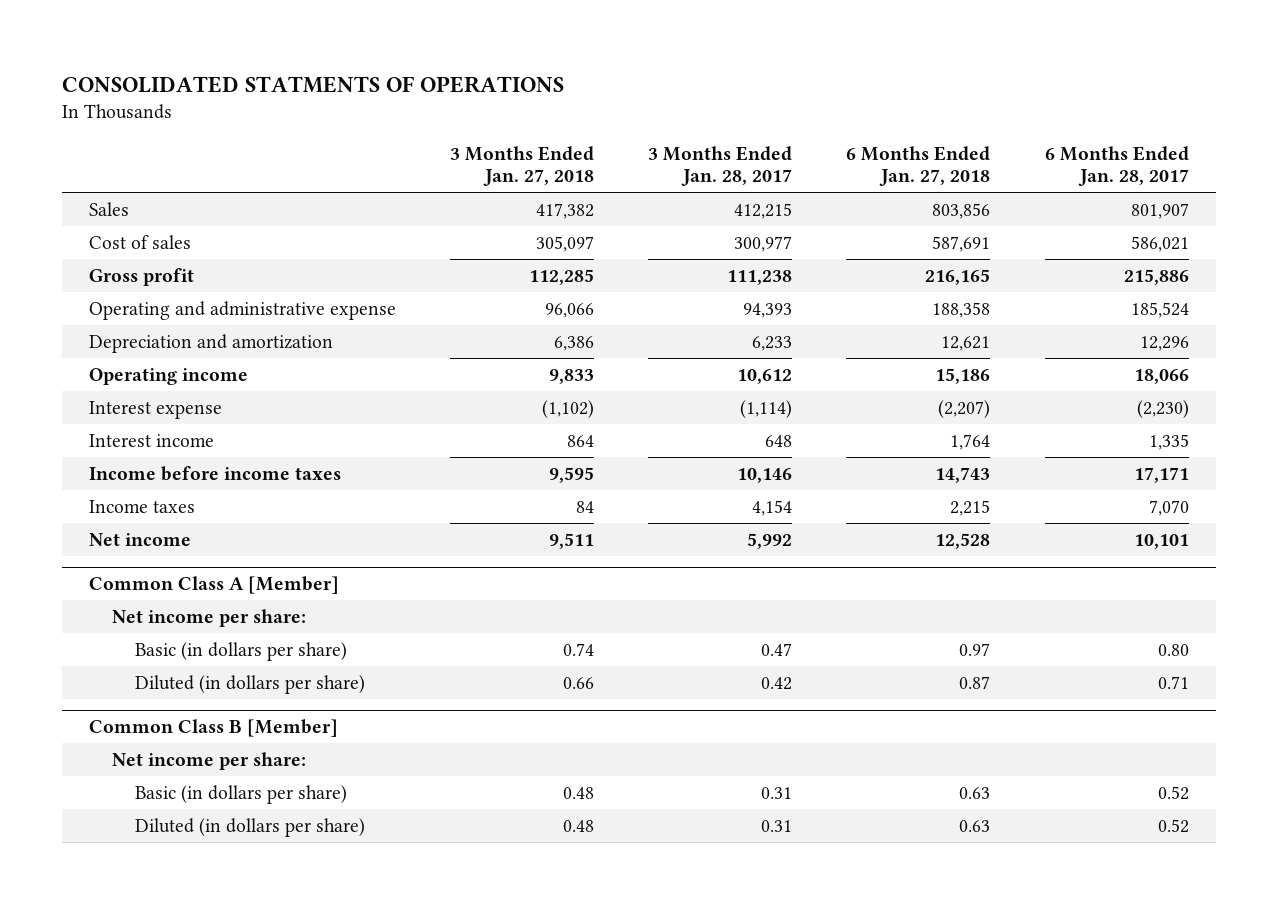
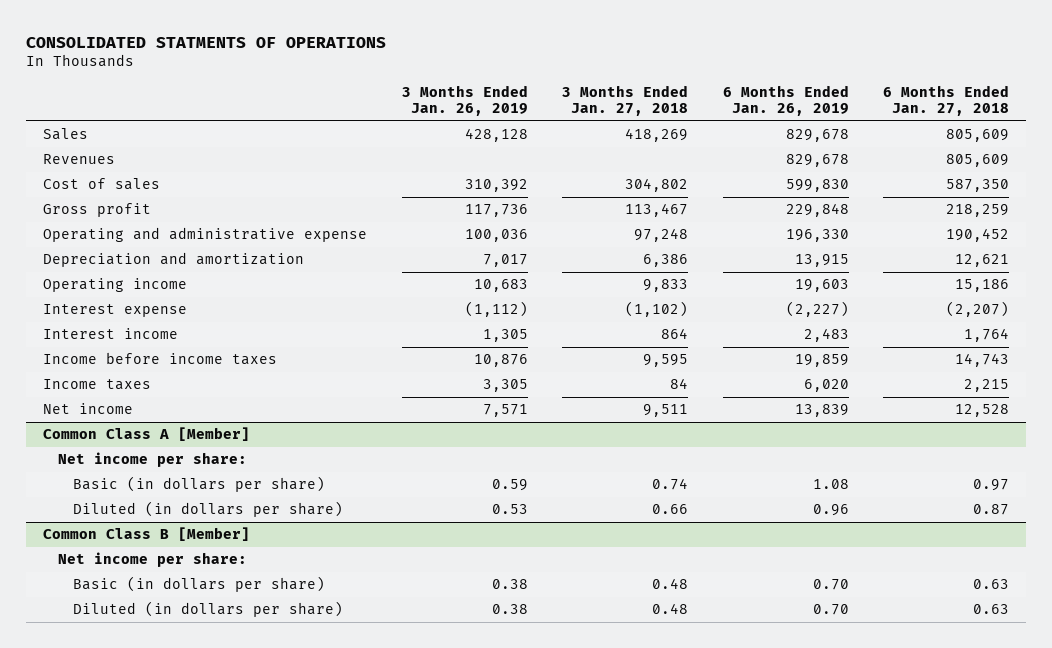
[648,146,793,187] 3 Months Ended Jan. 28, 2017 -> none
[1044,146,1189,187] 6 Months Ended Jan. 28, 2017 -> none
none -> [401,85,528,117] 3 Months Ended Jan. 26, 2019
none -> [722,85,849,117] 6 Months Ended Jan. 26, 2019
[535,202,594,219] 417,382 -> [625,128,689,143] 418,269
[932,202,991,219] 803,856 -> [946,129,1010,143] 805,609
none -> [43,154,116,165] Revenues
[535,235,594,252] 305,097 -> [625,178,689,193] 304,802
[932,235,991,252] 587,691 -> [946,179,1010,193] 587,350
[528,268,594,285] 112,285 -> [625,203,689,218] 113,467
[925,268,991,285] 216,165 -> [946,204,1010,218] 218,259
[544,302,594,318] 96,066 -> [634,228,689,243] 97,248
[932,301,991,318] 188,358 -> [946,228,1010,243] 190,452

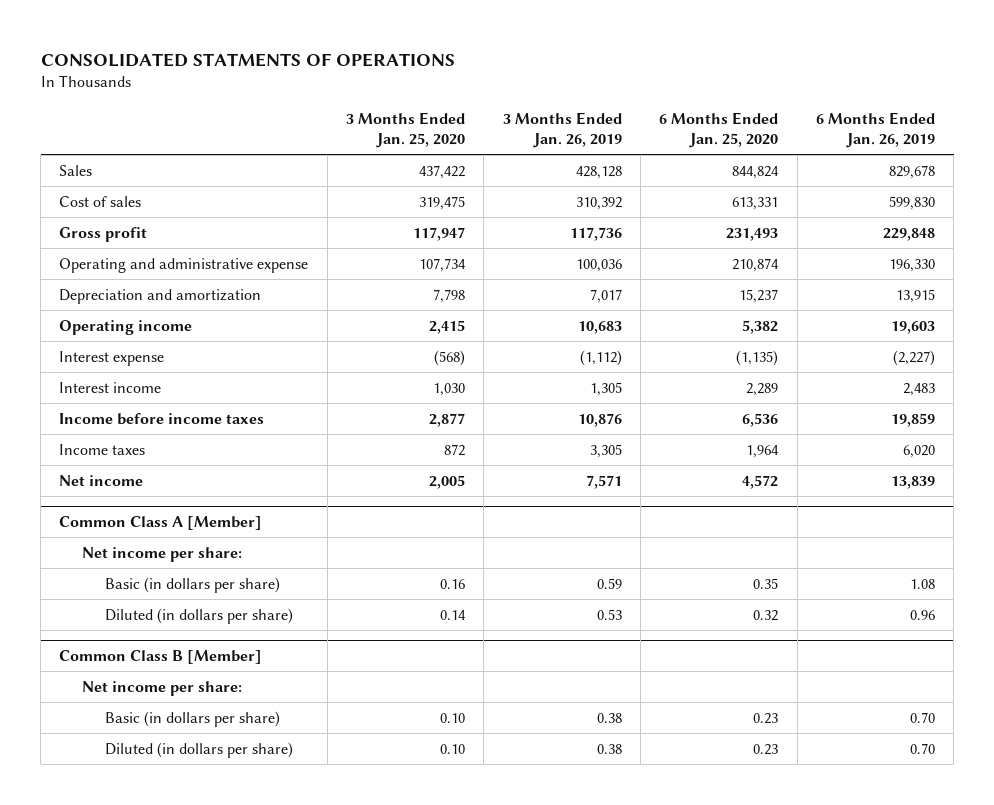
[562,85,689,117] 3 Months Ended Jan. 27, 2018 -> none
[883,85,1010,117] 6 Months Ended Jan. 27, 2018 -> none
none -> [346,112,466,149] 3 Months Ended Jan. 25, 2020
none -> [659,112,779,149] 6 Months Ended Jan. 25, 2020
[43,154,116,165] Revenues -> none

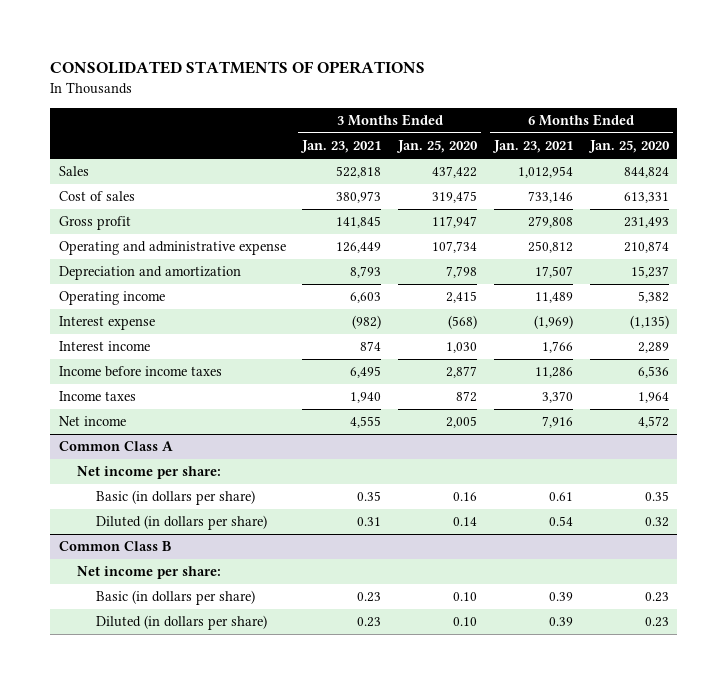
[502,112,622,149] 3 Months Ended Jan. 26, 2019 -> none
[815,112,935,149] 6 Months Ended Jan. 26, 2019 -> none
none -> [300,140,382,154] Jan. 23, 2021
none -> [491,140,573,154] Jan. 23, 2021
[59,515,263,530] Common Class A [Member] -> [58,441,173,452] Common Class A
[59,649,263,664] Common Class B [Member] -> [58,541,171,552] Common Class B

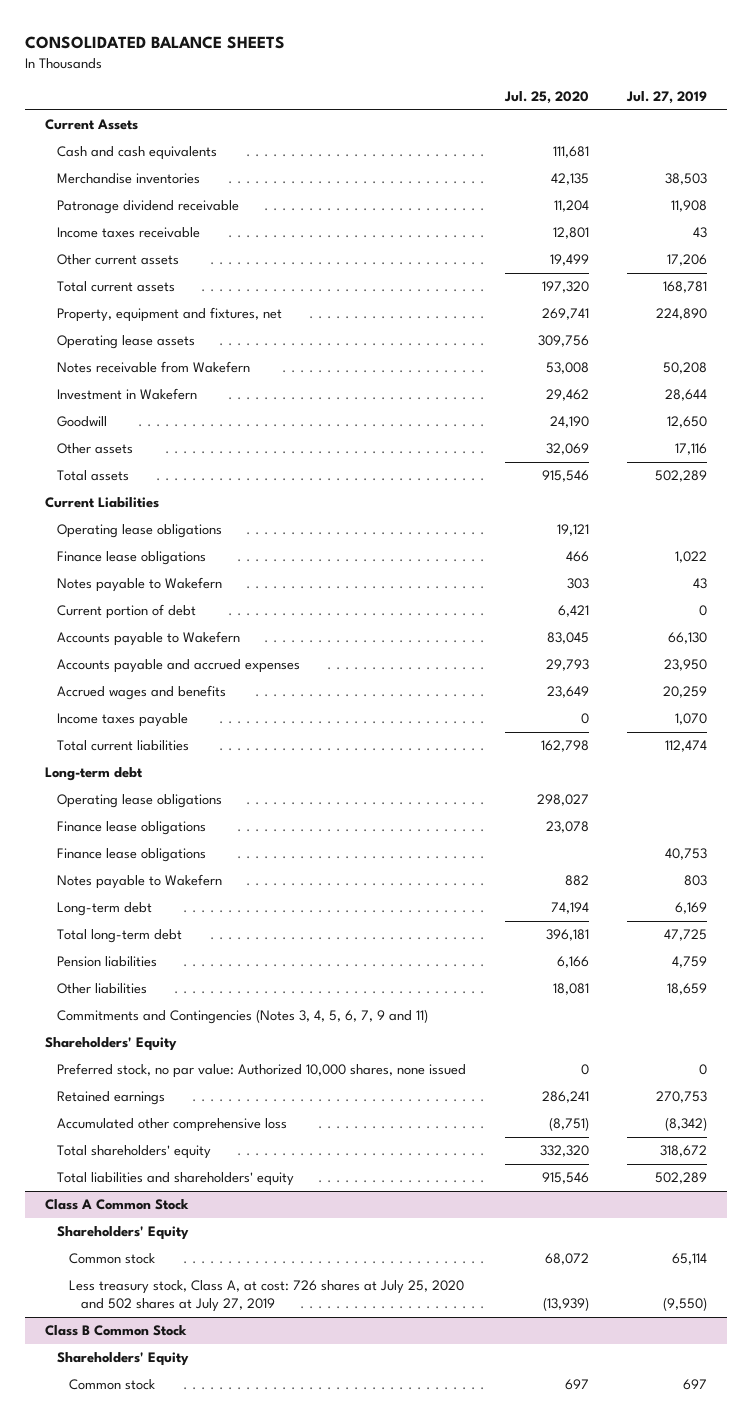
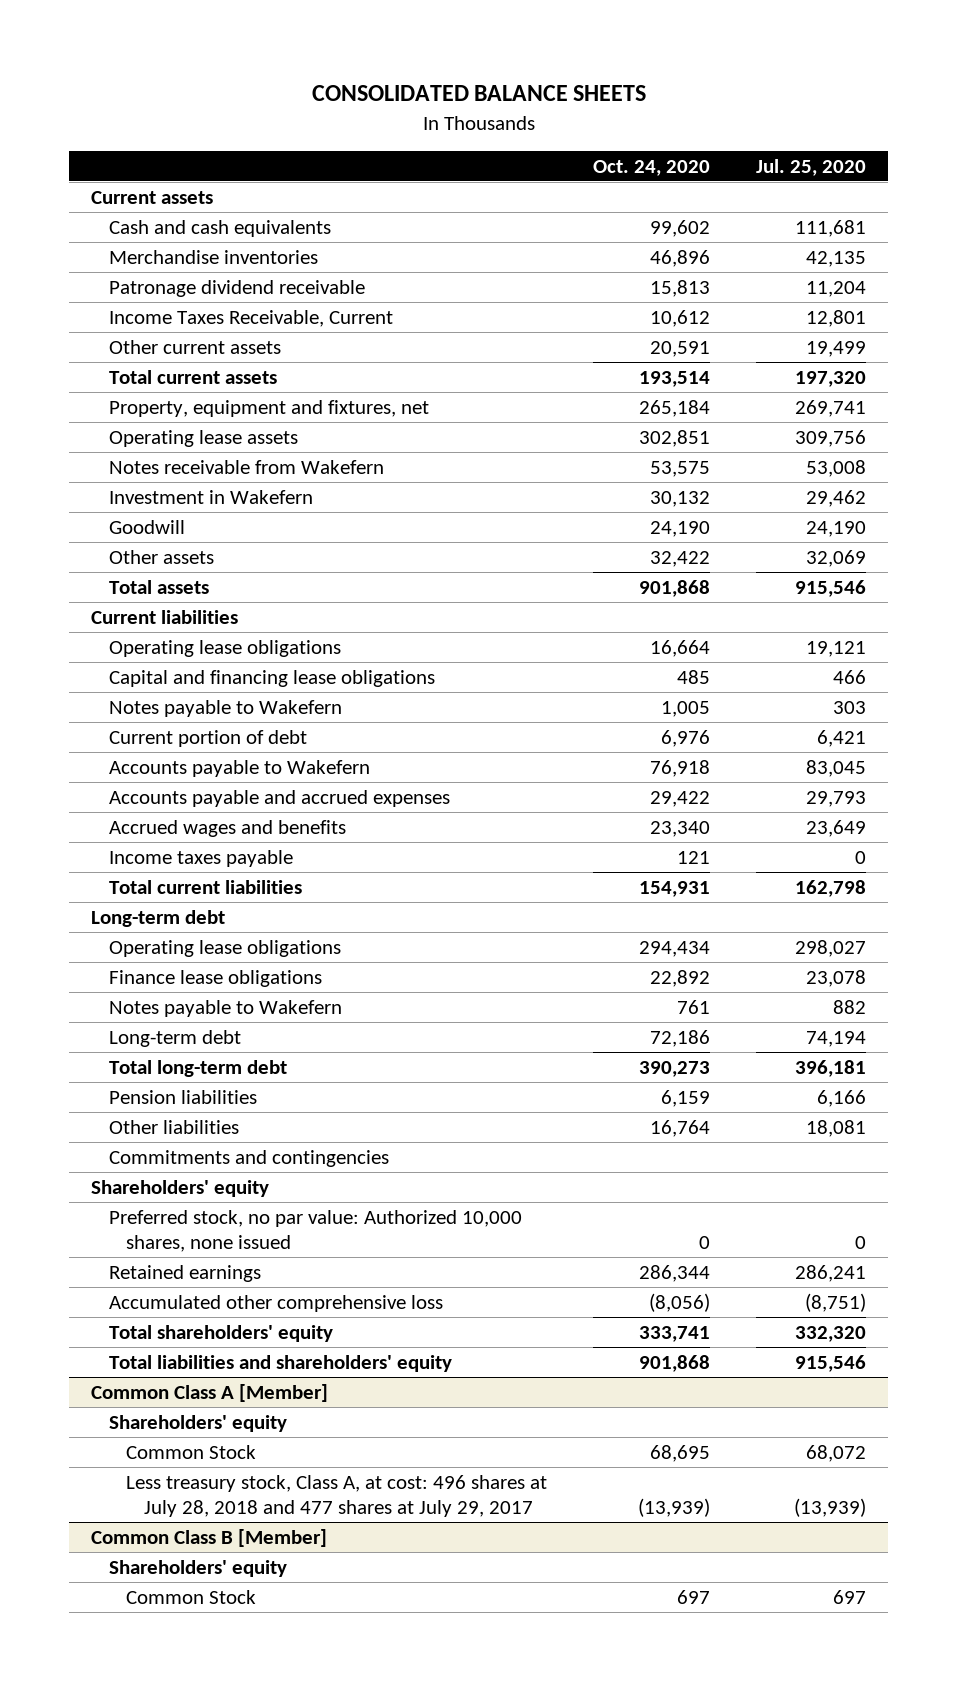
[626,90,708,104] Jul. 27, 2019 -> none
none -> [593,159,711,176] Oct. 24, 2020
[44,119,138,131] Current Assets -> [91,190,214,204] Current assets
[56,227,200,239] Income taxes receivable -> [108,309,393,327] Income Taxes Receivable, Current
[44,497,159,509] Current Liabilities -> [91,609,239,624] Current liabilities
[56,551,206,566] Finance lease obligations -> [108,669,435,687] Capital and financing lease obligations
[56,848,206,863] Finance lease obligations -> none
[56,1009,428,1025] Commitments and Contingencies (Notes 3, 4, 5, 6, 7, 9 and 11) -> [108,1149,389,1167] Commitments and contingencies
[44,1037,177,1052] Shareholders' Equity -> [91,1179,270,1197] Shareholders' equity
[44,1199,189,1211] Class A Common Stock -> [91,1383,329,1402] Common Class A [Member]
[56,1226,189,1241] Shareholders' Equity -> [108,1414,287,1432] Shareholders' equity
[68,1253,155,1265] Common stock -> [126,1444,257,1459] Common Stock
[68,1280,464,1312] Less treasury stock, Class A, at cost: 726 shares at July 25, 2020 and 502 shares at July 27, 2019 -> [126,1474,548,1517] Less treasury stock, Class A, at cost: 496 shares at July 28, 2018 and 477 shares at July 29, 2017
[44,1325,187,1337] Class B Common Stock -> [91,1528,328,1547] Common Class B [Member]
[56,1352,189,1367] Shareholders' Equity -> [108,1559,287,1577] Shareholders' equity
[68,1379,155,1391] Common stock -> [126,1589,257,1604] Common Stock

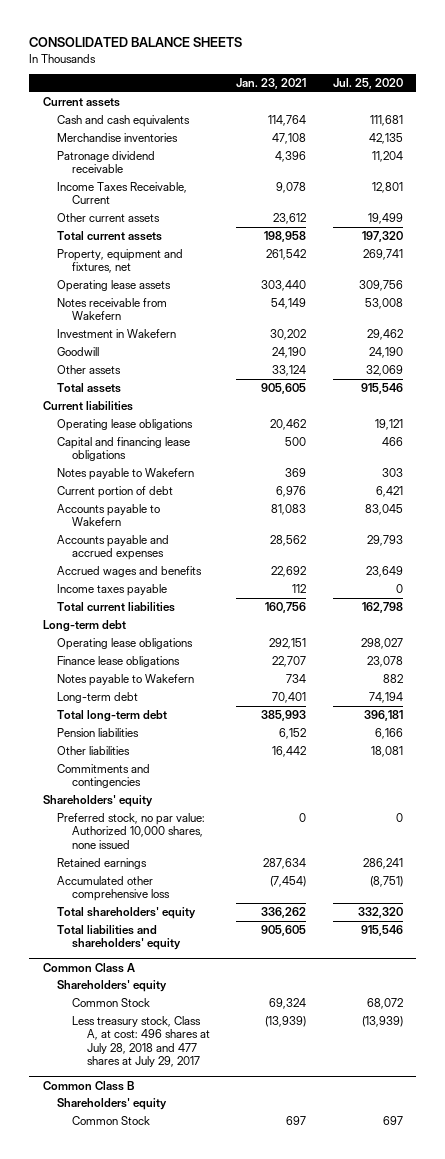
[593,159,711,176] Oct. 24, 2020 -> none
none -> [236,77,307,89] Jan. 23, 2021
[91,1383,329,1402] Common Class A [Member] -> [42,962,135,973] Common Class A
[91,1528,328,1547] Common Class B [Member] -> [42,1080,135,1091] Common Class B

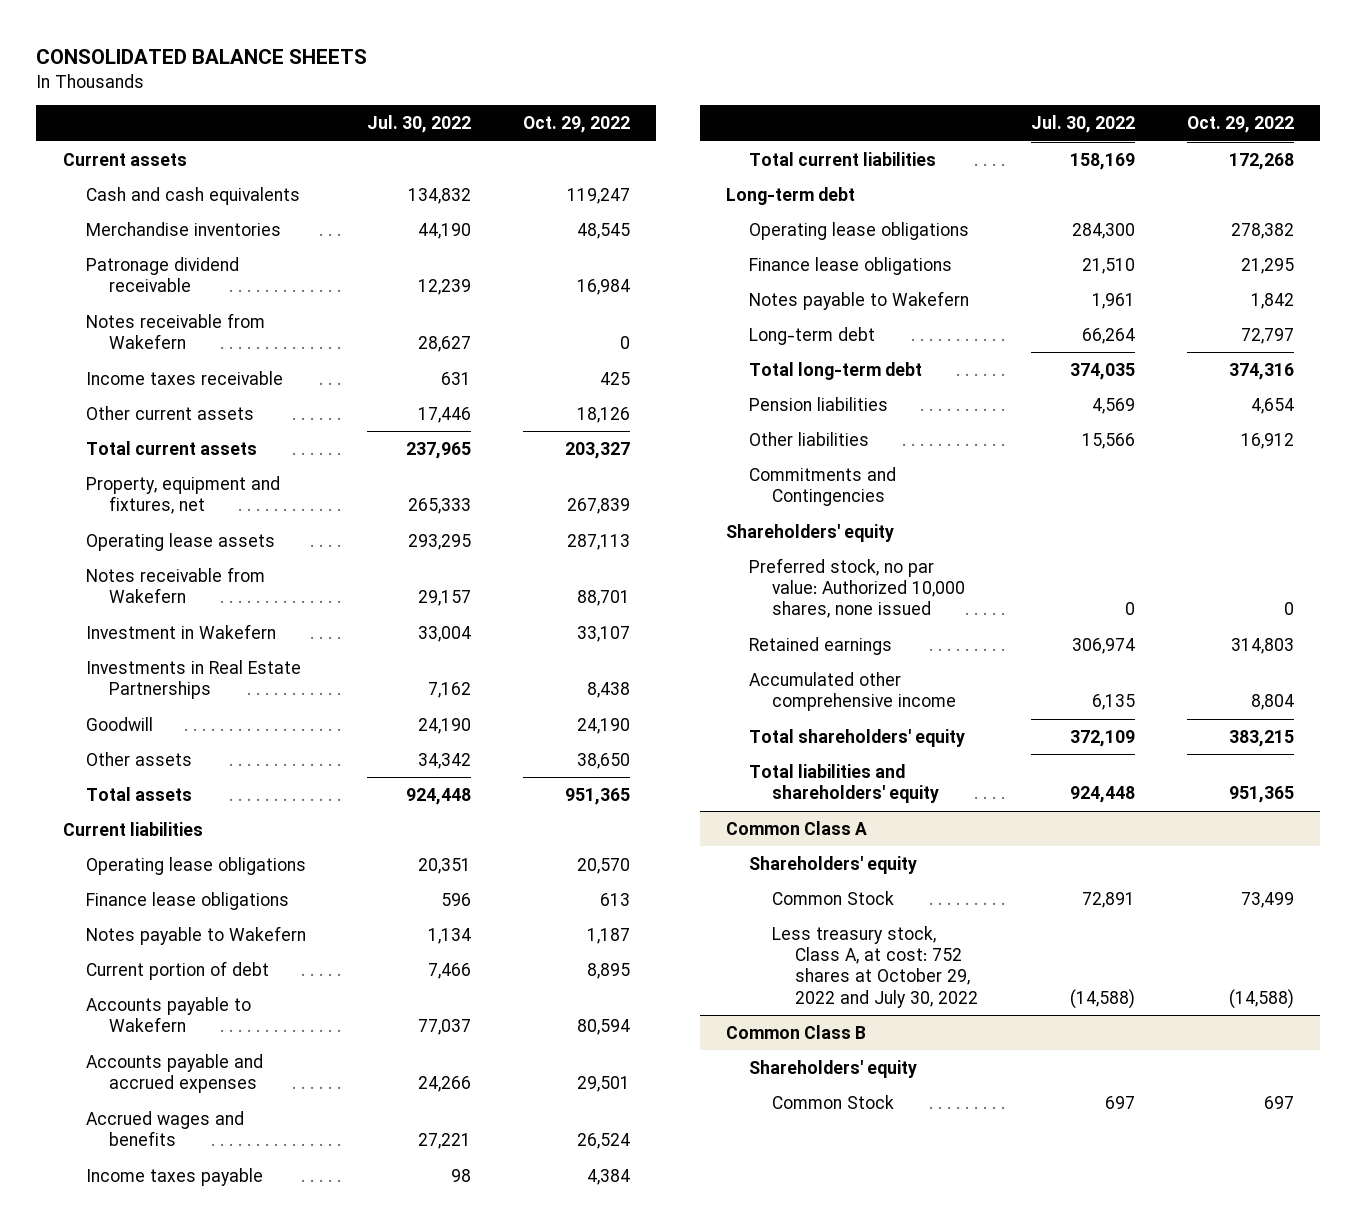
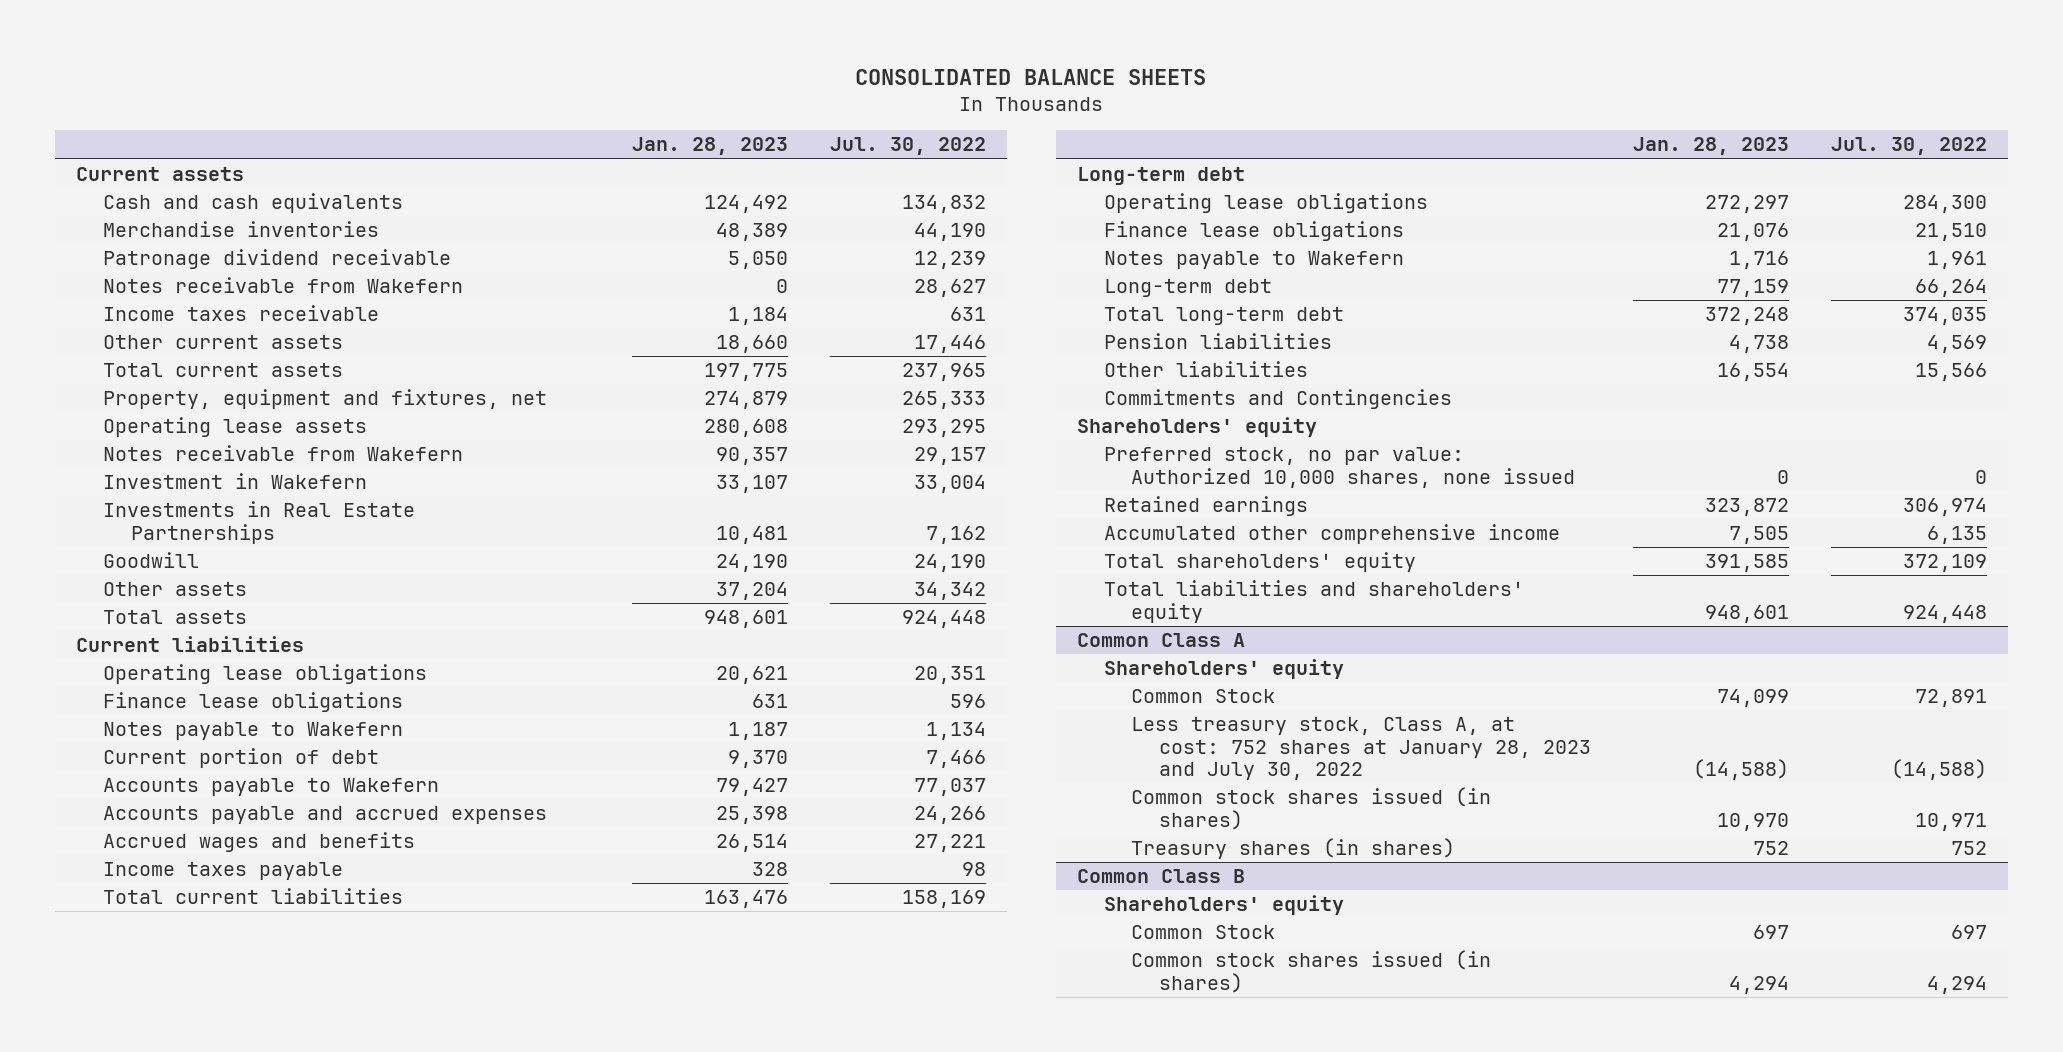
[523,116,631,134] Oct. 29, 2022 -> none
none -> [632,137,789,156] Jan. 28, 2023
[772,925,979,1008] Less treasury stock, Class A, at cost: 752 shares at October 29, 2022 and July 30, 2022 -> [1131,717,1591,780] Less treasury stock, Class A, at cost: 752 shares at January 28, 2023 and July 30, 2022
none -> [1131,787,1492,830] Common stock shares issued (in shares)
none -> [1131,838,1456,860] Treasury shares (in shares)
none -> [1131,950,1492,993] Common stock shares issued (in shares)

